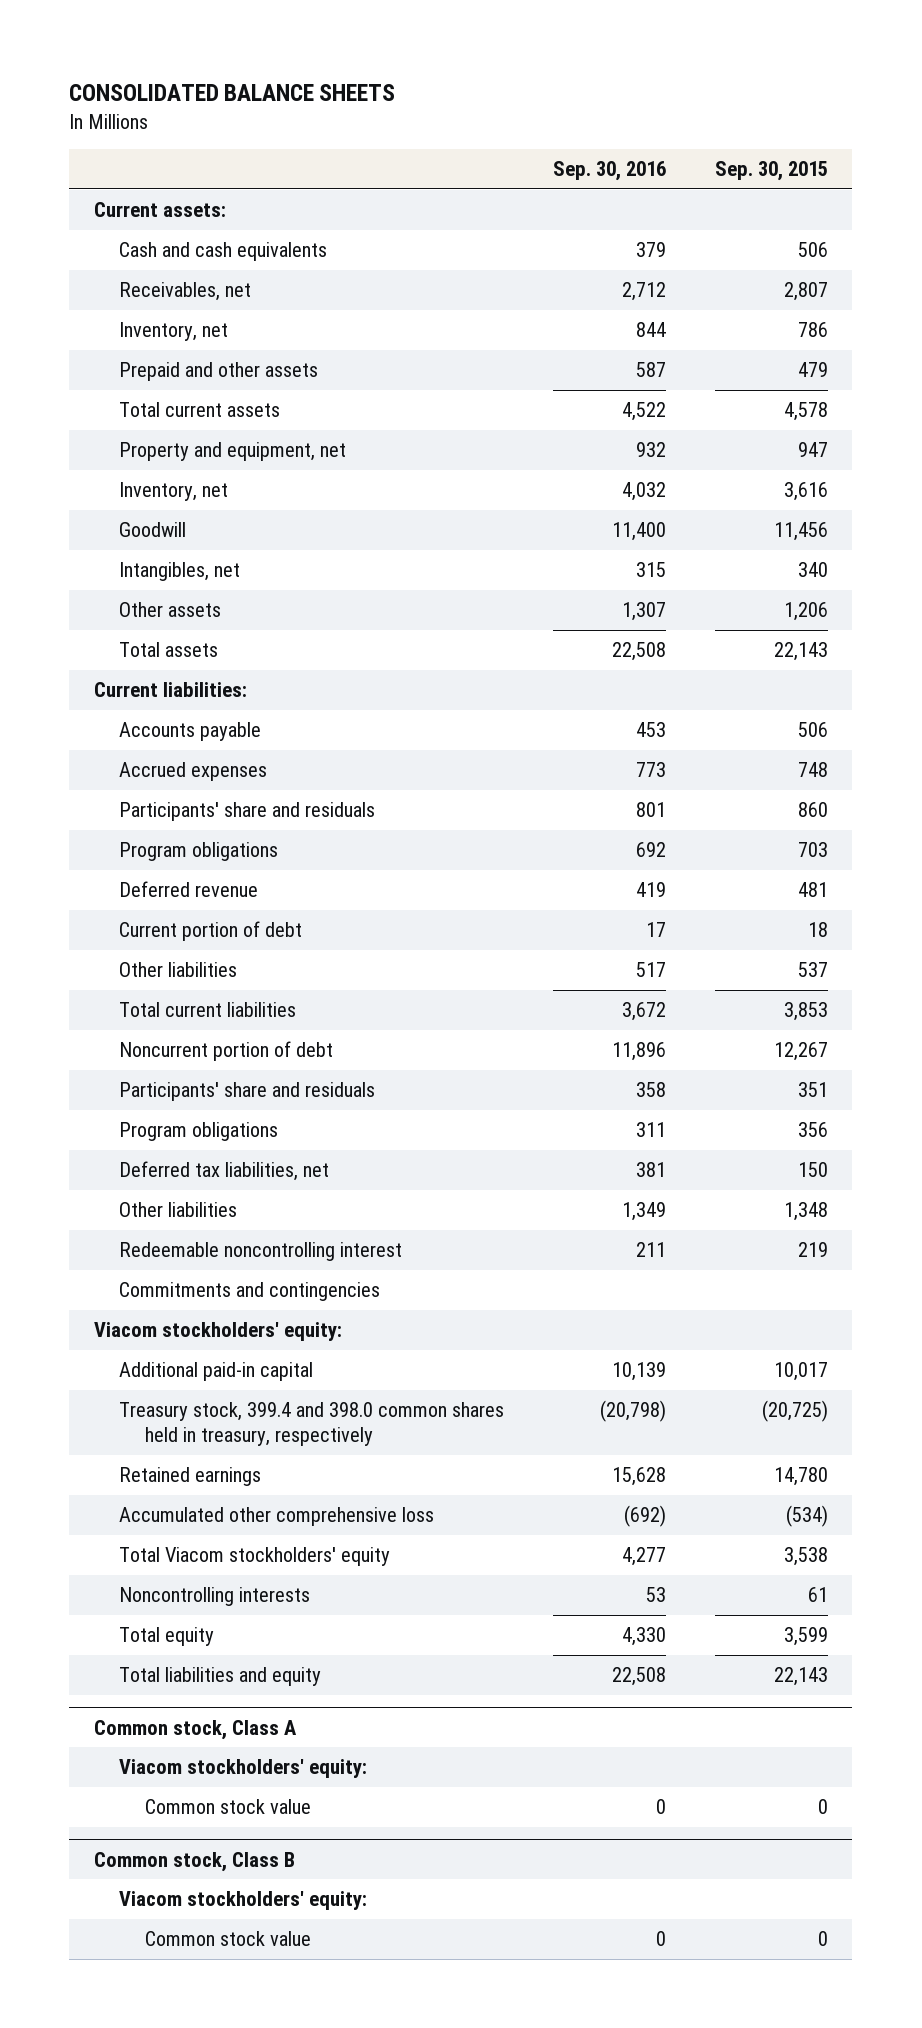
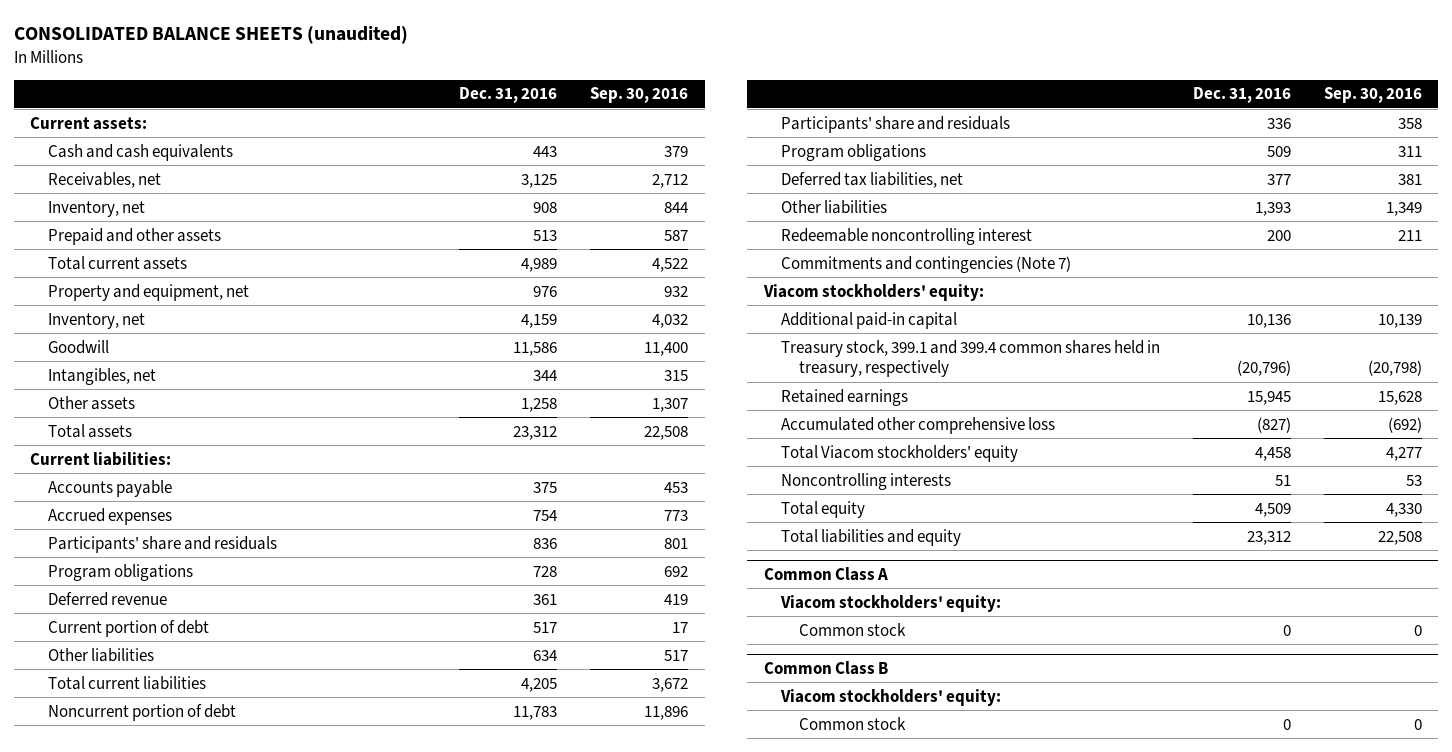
[69,84,396,102] CONSOLIDATED BALANCE SHEETS -> [13,25,408,44] CONSOLIDATED BALANCE SHEETS (unaudited)
[715,161,829,182] Sep. 30, 2015 -> none
none -> [459,87,558,104] Dec. 31, 2016
[119,1282,381,1302] Commitments and contingencies -> [781,255,1072,273] Commitments and contingencies (Note 7)
[119,1402,505,1447] Treasury stock, 399.4 and 398.0 common shares held in treasury, respectively -> [781,339,1161,378] Treasury stock, 399.1 and 399.4 common shares held in treasury, respectively
[93,1719,297,1740] Common stock, Class A -> [763,566,888,581] Common Class A
[145,1799,312,1815] Common stock value -> [798,622,906,636] Common stock
[93,1851,295,1872] Common stock, Class B -> [763,660,888,675] Common Class B
[145,1931,312,1947] Common stock value -> [798,716,906,730] Common stock

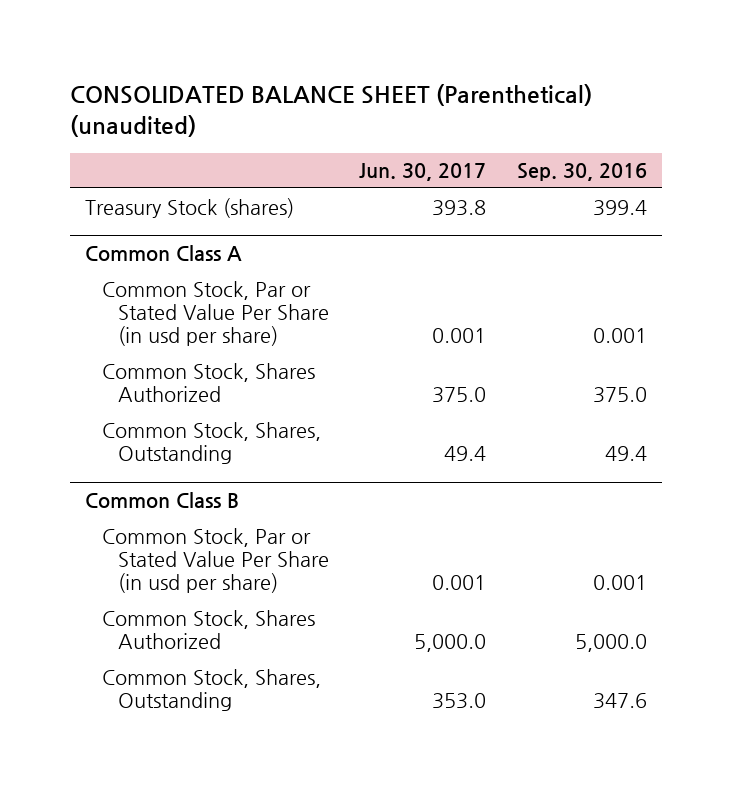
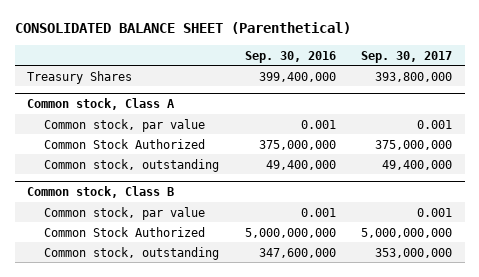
[70,83,593,137] CONSOLIDATED BALANCE SHEET (Parenthetical) (unaudited) -> [14,22,351,35] CONSOLIDATED BALANCE SHEET (Parenthetical)
[359,163,487,182] Jun. 30, 2017 -> none
none -> [361,50,453,63] Sep. 30, 2017
[85,197,295,218] Treasury Stock (shares) -> [27,70,133,84] Treasury Shares
[592,199,647,216] 399.4 -> [258,71,336,82] 399,400,000
[85,245,243,262] Common Class A -> [27,97,176,110] Common stock, Class A
[101,280,330,347] Common Stock, Par or Stated Value Per Share (in usd per share) -> [44,118,206,132] Common stock, par value
[101,362,315,402] Common Stock, Shares Authorized -> [44,138,206,149] Common Stock Authorized
[592,386,647,403] 375.0 -> [258,139,336,150] 375,000,000
[101,421,321,464] Common Stock, Shares, Outstanding -> [44,158,220,172] Common stock, outstanding
[604,445,647,461] 49.4 -> [265,159,336,170] 49,400,000
[85,492,240,509] Common Class B -> [27,185,175,198] Common stock, Class B
[101,527,330,594] Common Stock, Par or Stated Value Per Share (in usd per share) -> [44,206,206,220] Common stock, par value
[101,609,315,649] Common Stock, Shares Authorized -> [44,226,206,237] Common Stock Authorized
[574,633,647,652] 5,000.0 -> [244,227,336,238] 5,000,000,000
[101,668,321,711] Common Stock, Shares, Outstanding -> [44,246,220,260] Common stock, outstanding
[592,692,647,709] 347.6 -> [258,247,336,258] 347,600,000

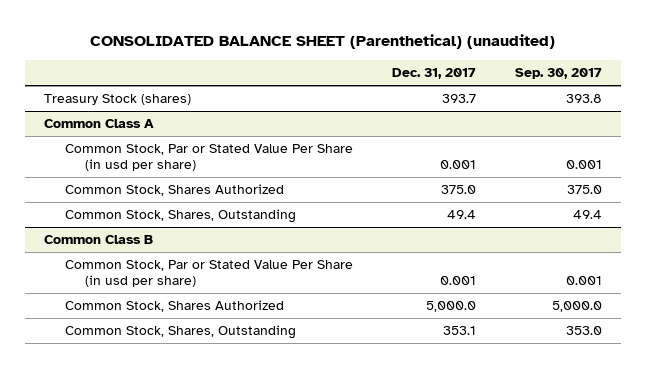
[14,22,351,35] CONSOLIDATED BALANCE SHEET (Parenthetical) -> [90,34,556,50] CONSOLIDATED BALANCE SHEET (Parenthetical) (unaudited)
[244,50,336,63] Sep. 30, 2016 -> none
none -> [391,68,476,80] Dec. 31, 2017
[27,70,133,84] Treasury Shares -> [44,94,192,106] Treasury Stock (shares)
[375,71,453,82] 393,800,000 -> [565,94,602,104] 393.8
[27,97,176,110] Common stock, Class A -> [44,119,155,129] Common Class A
[44,118,206,132] Common stock, par value -> [64,144,353,172] Common Stock, Par or Stated Value Per Share (in usd per share)
[44,138,206,149] Common Stock Authorized -> [64,184,284,197] Common Stock, Shares Authorized
[375,139,453,150] 375,000,000 -> [566,185,602,195] 375.0
[44,158,220,172] Common stock, outstanding -> [64,209,296,224] Common Stock, Shares, Outstanding
[382,159,453,170] 49,400,000 -> [572,210,602,220] 49.4
[27,185,175,198] Common stock, Class B -> [44,235,154,245] Common Class B
[44,206,206,220] Common stock, par value -> [64,260,353,288] Common Stock, Par or Stated Value Per Share (in usd per share)
[44,226,206,237] Common Stock Authorized -> [64,300,284,313] Common Stock, Shares Authorized
[361,227,453,238] 5,000,000,000 -> [551,301,602,313] 5,000.0
[44,246,220,260] Common stock, outstanding -> [64,325,296,340] Common Stock, Shares, Outstanding
[375,247,453,258] 353,000,000 -> [565,326,602,336] 353.0

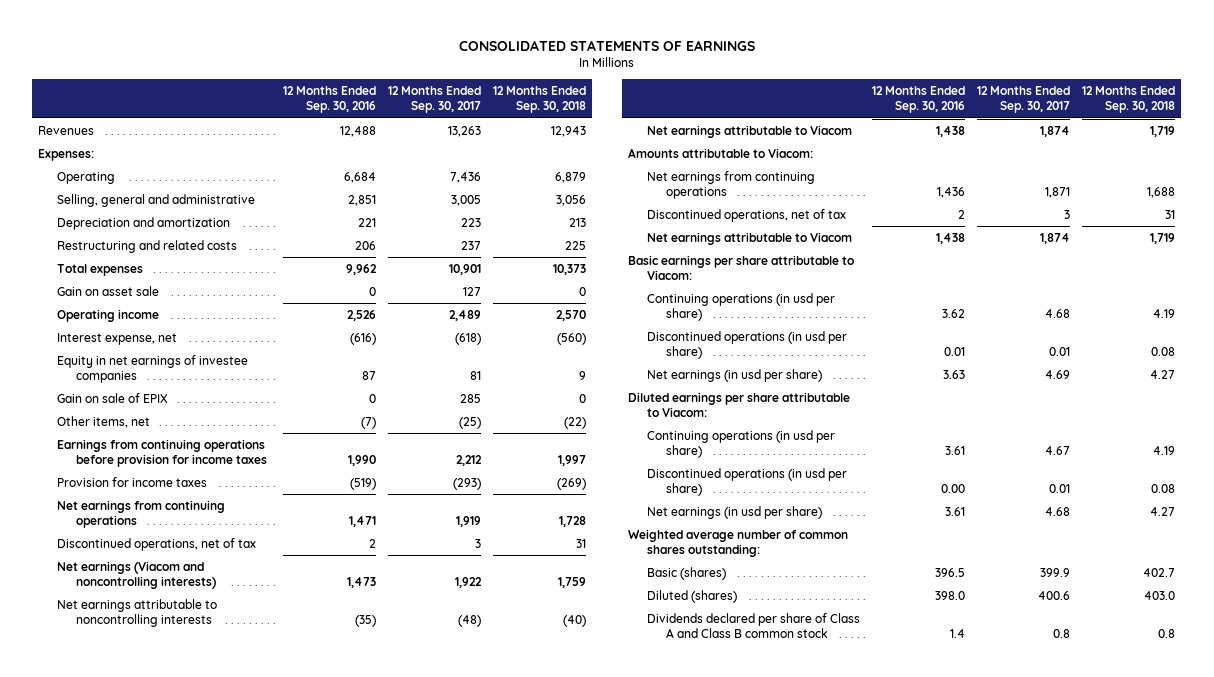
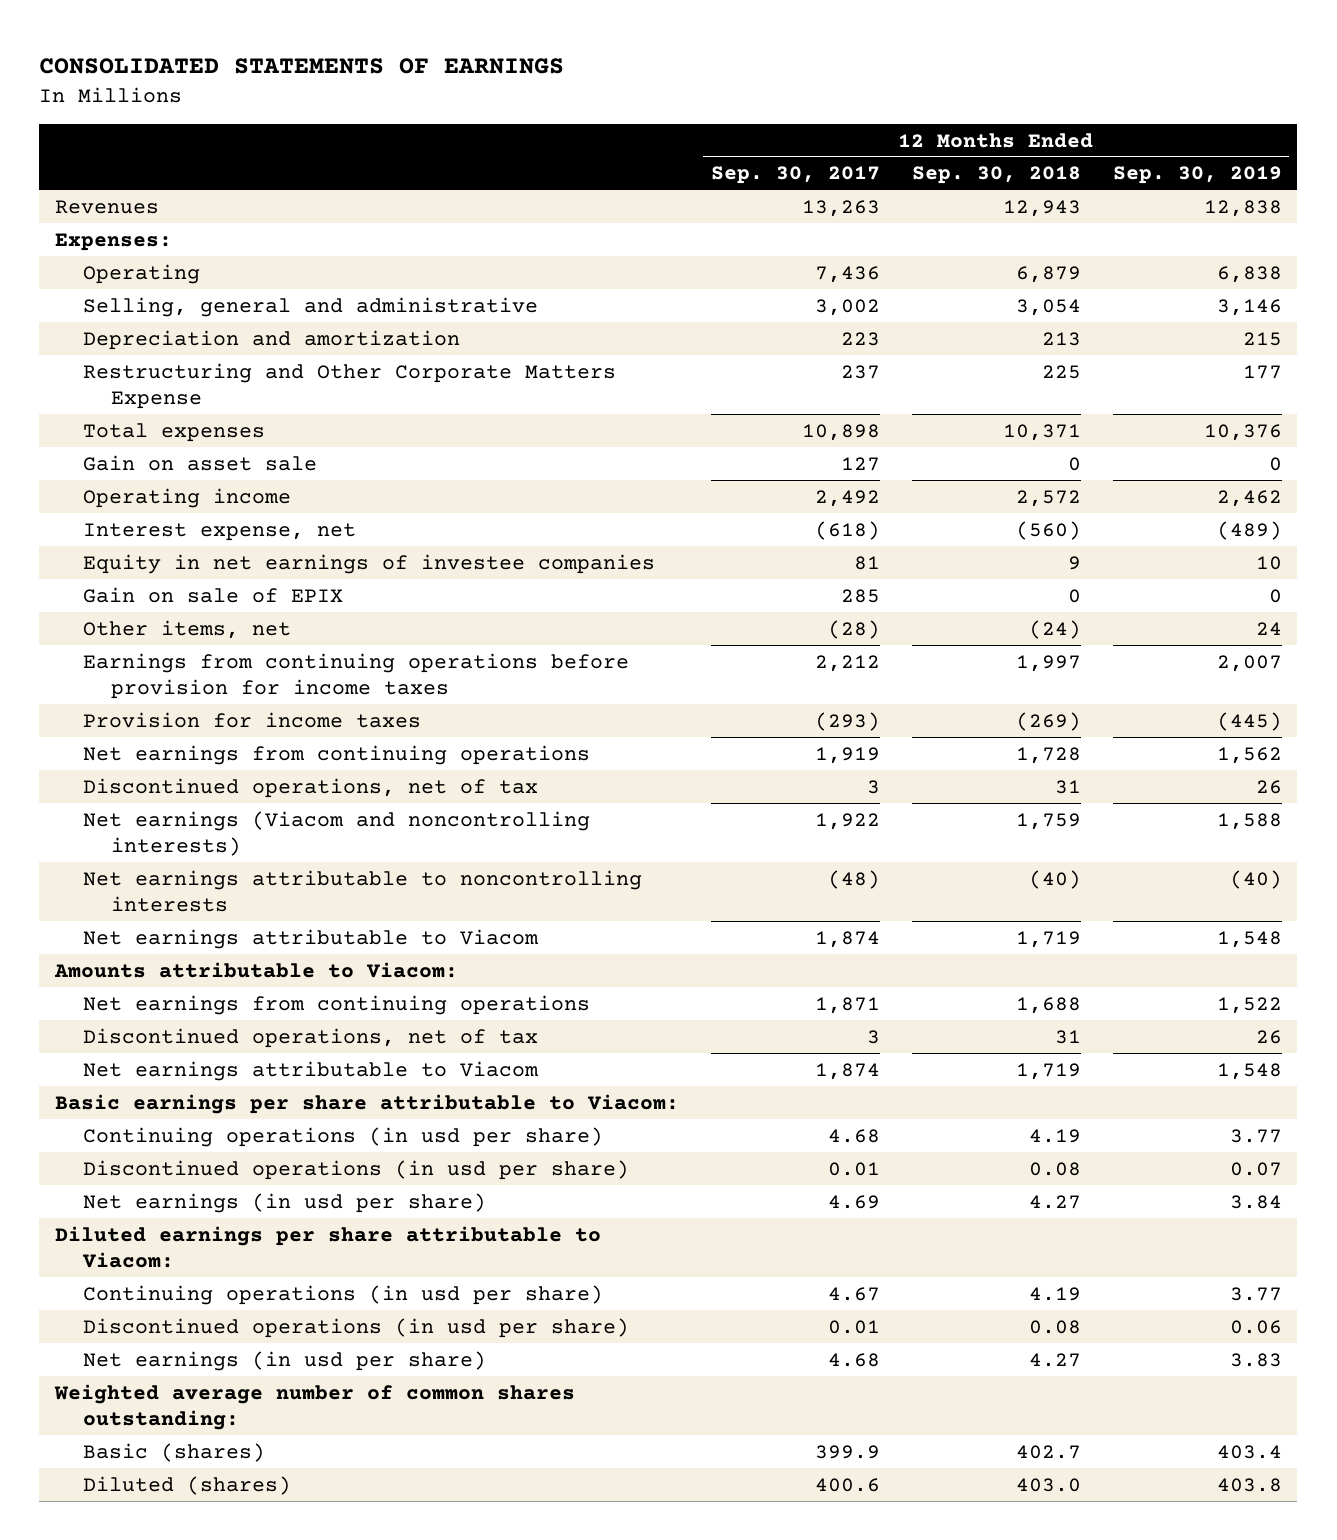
[282,86,376,114] 12 Months Ended Sep. 30, 2016 -> none
none -> [1112,166,1282,185] Sep. 30, 2019
[450,194,481,206] 3,005 -> [814,298,880,316] 3,002
[555,194,586,206] 3,056 -> [1015,298,1081,316] 3,054
[57,239,238,253] Restructuring and related costs -> [83,362,617,410] Restructuring and Other Corporate Matters Expense
[448,263,481,275] 10,901 -> [801,423,880,441] 10,898
[552,263,586,275] 10,373 -> [1002,423,1081,441] 10,371
[448,309,481,321] 2,489 -> [814,489,880,507] 2,492
[555,309,586,321] 2,570 -> [1015,489,1081,507] 2,572
[458,416,481,429] (25) -> [827,619,880,639] (28)
[563,416,586,429] (22) -> [1028,619,1081,639] (24)
[647,612,861,639] Dividends declared per share of Class A and Class B common stock -> none

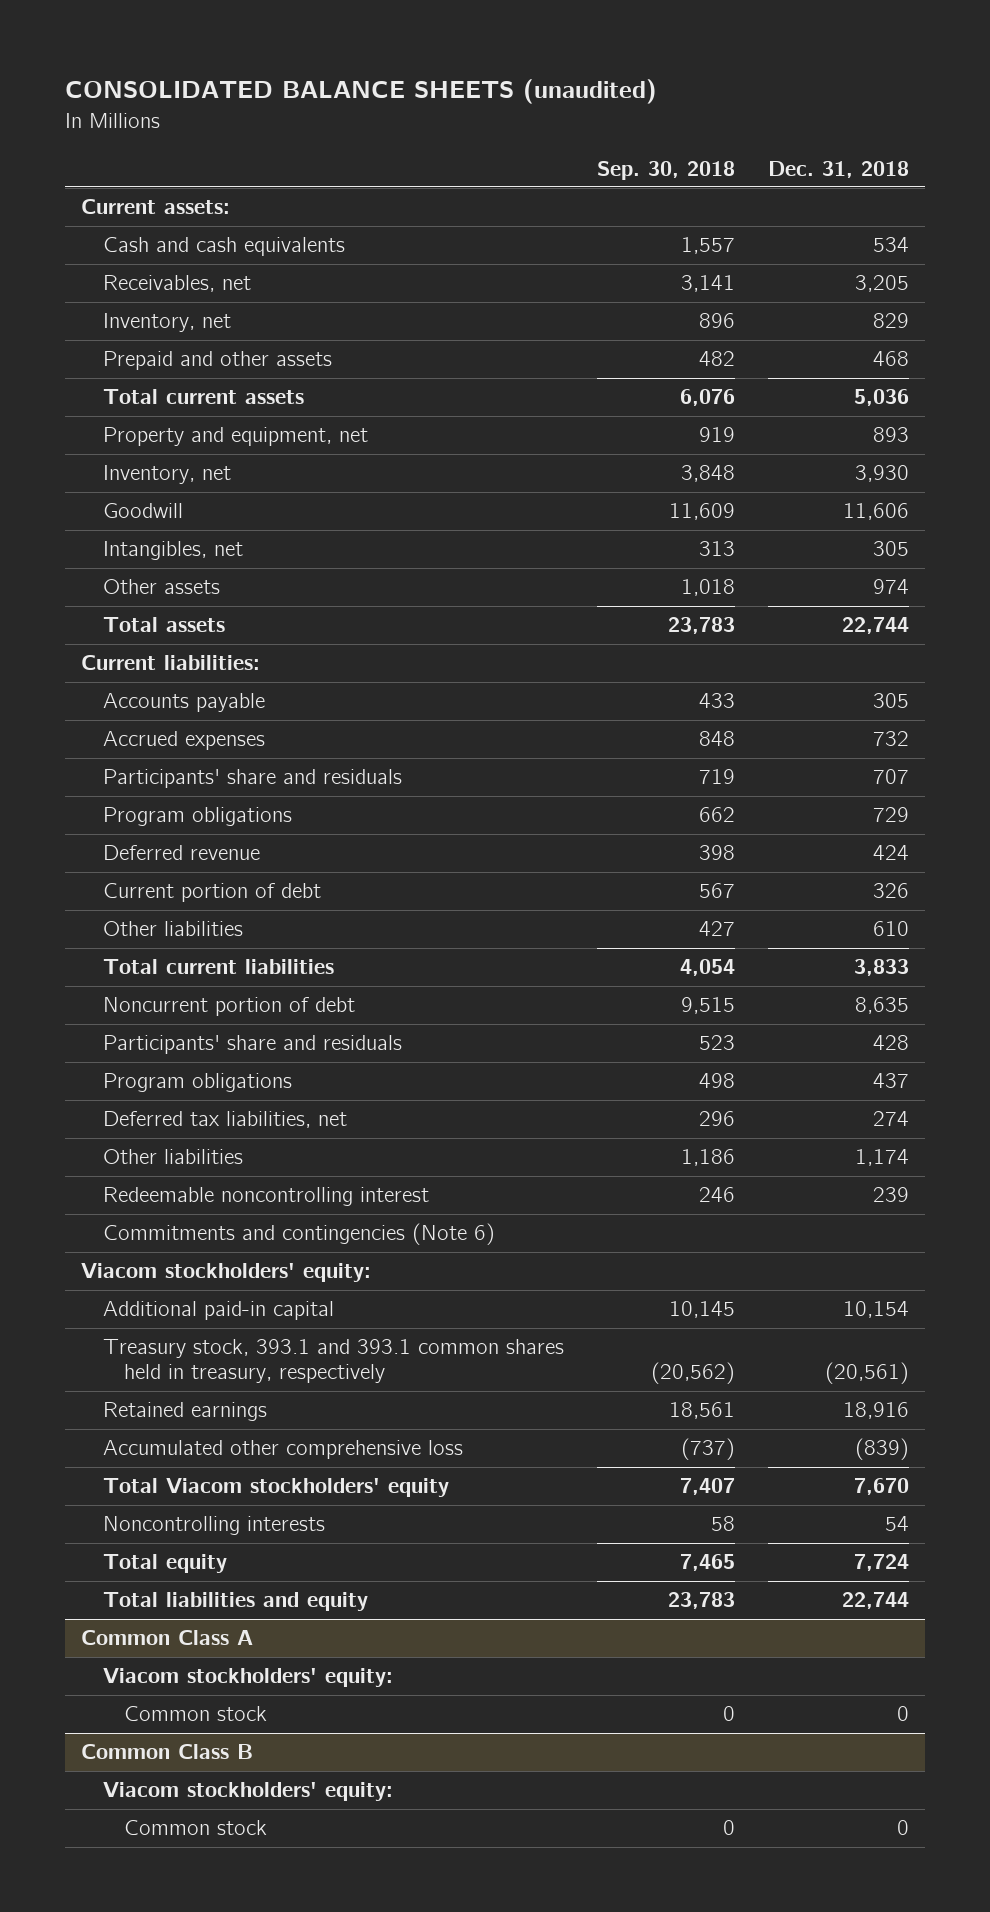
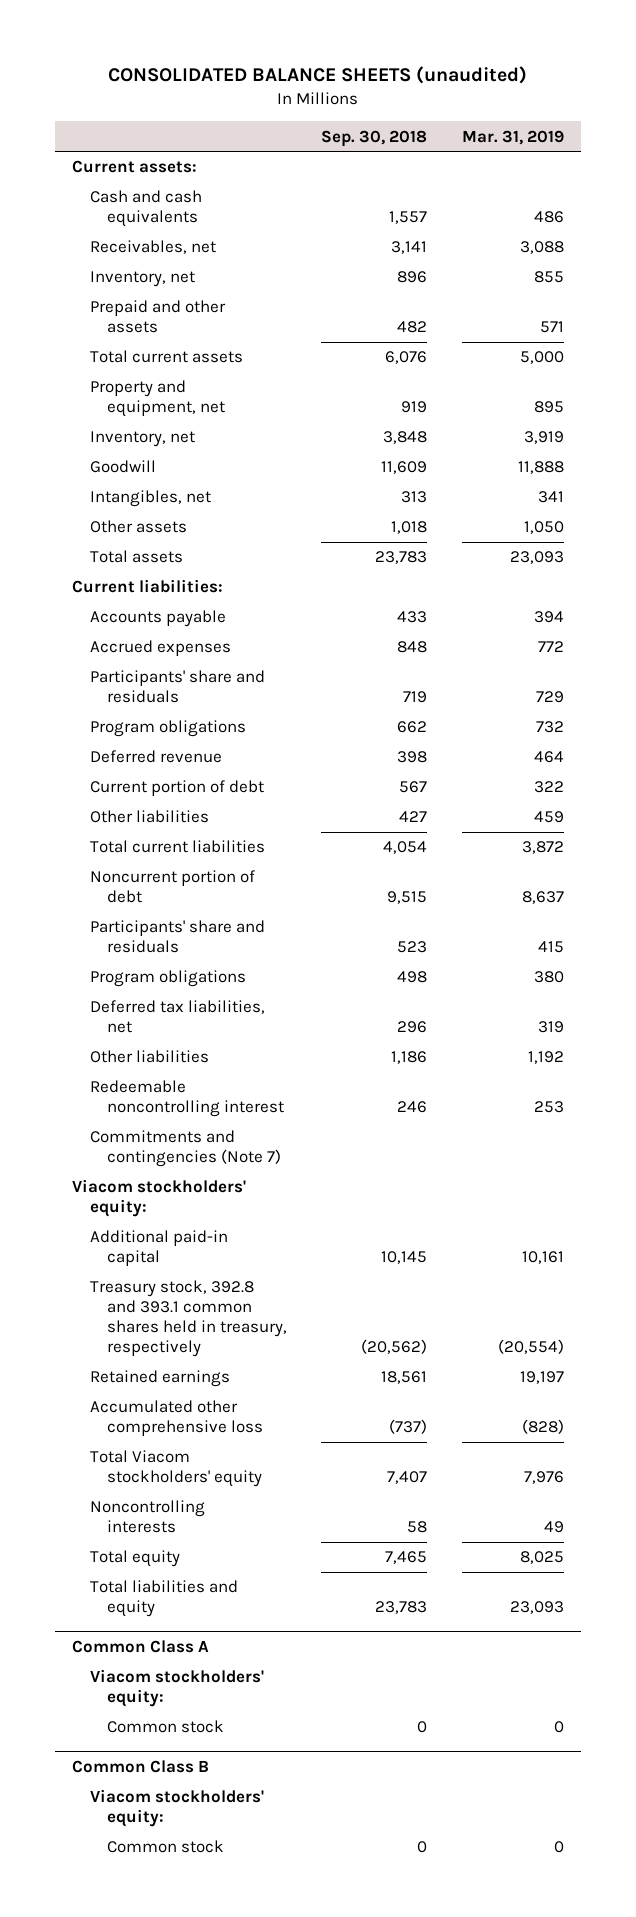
[767,160,909,178] Dec. 31, 2018 -> none
none -> [461,129,564,145] Mar. 31, 2019
[102,1223,495,1246] Commitments and contingencies (Note 6) -> [89,1130,282,1168] Commitments and contingencies (Note 7)
[102,1339,564,1384] Treasury stock, 393.1 and 393.1 common shares held in treasury, respectively -> [89,1280,288,1358] Treasury stock, 392.8 and 393.1 common shares held in treasury, respectively

